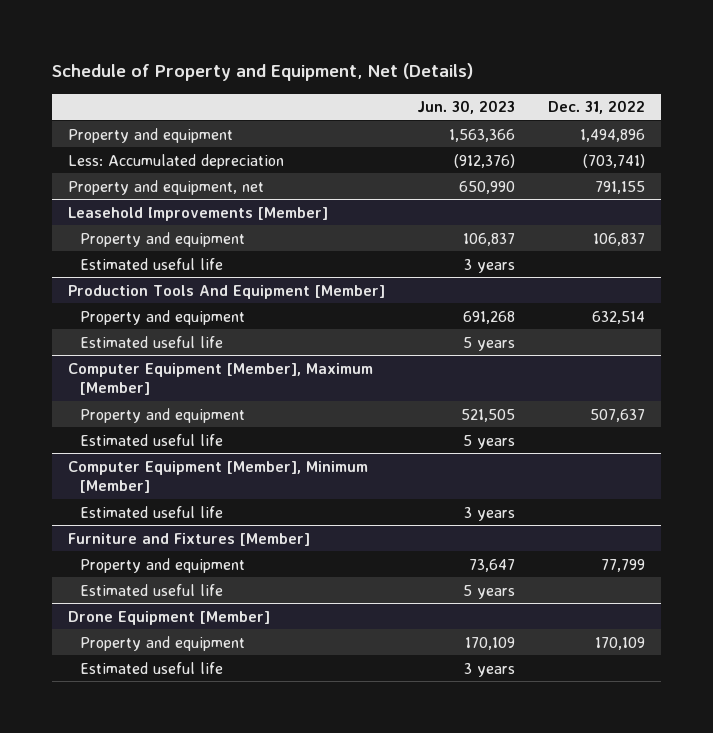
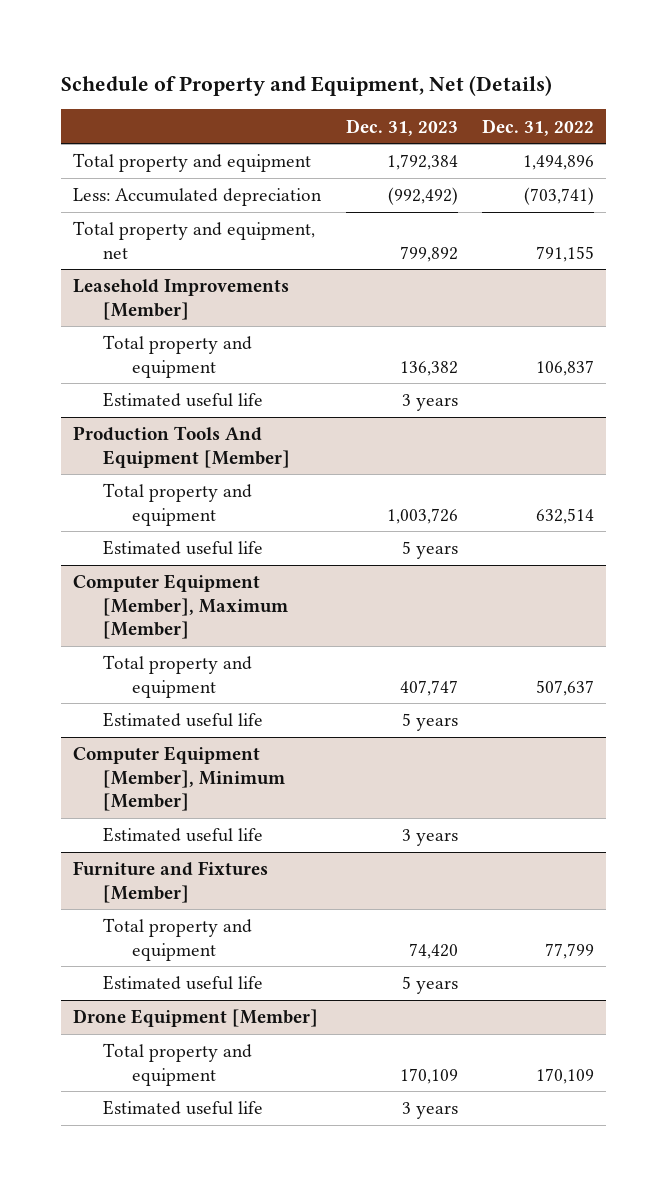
[417,100,516,115] Jun. 30, 2023 -> none
none -> [345,118,458,136] Dec. 31, 2023
[68,127,234,143] Property and equipment -> [73,153,312,173] Total property and equipment
[68,179,265,195] Property and equipment, net -> [73,221,316,259] Total property and equipment, net
[79,231,245,247] Property and equipment -> [102,335,252,378] Total property and equipment
[79,309,245,325] Property and equipment -> [102,483,252,526] Total property and equipment
[79,407,245,423] Property and equipment -> [102,655,252,698] Total property and equipment
[79,557,245,573] Property and equipment -> [102,918,252,961] Total property and equipment
[79,635,245,651] Property and equipment -> [102,1043,252,1086] Total property and equipment

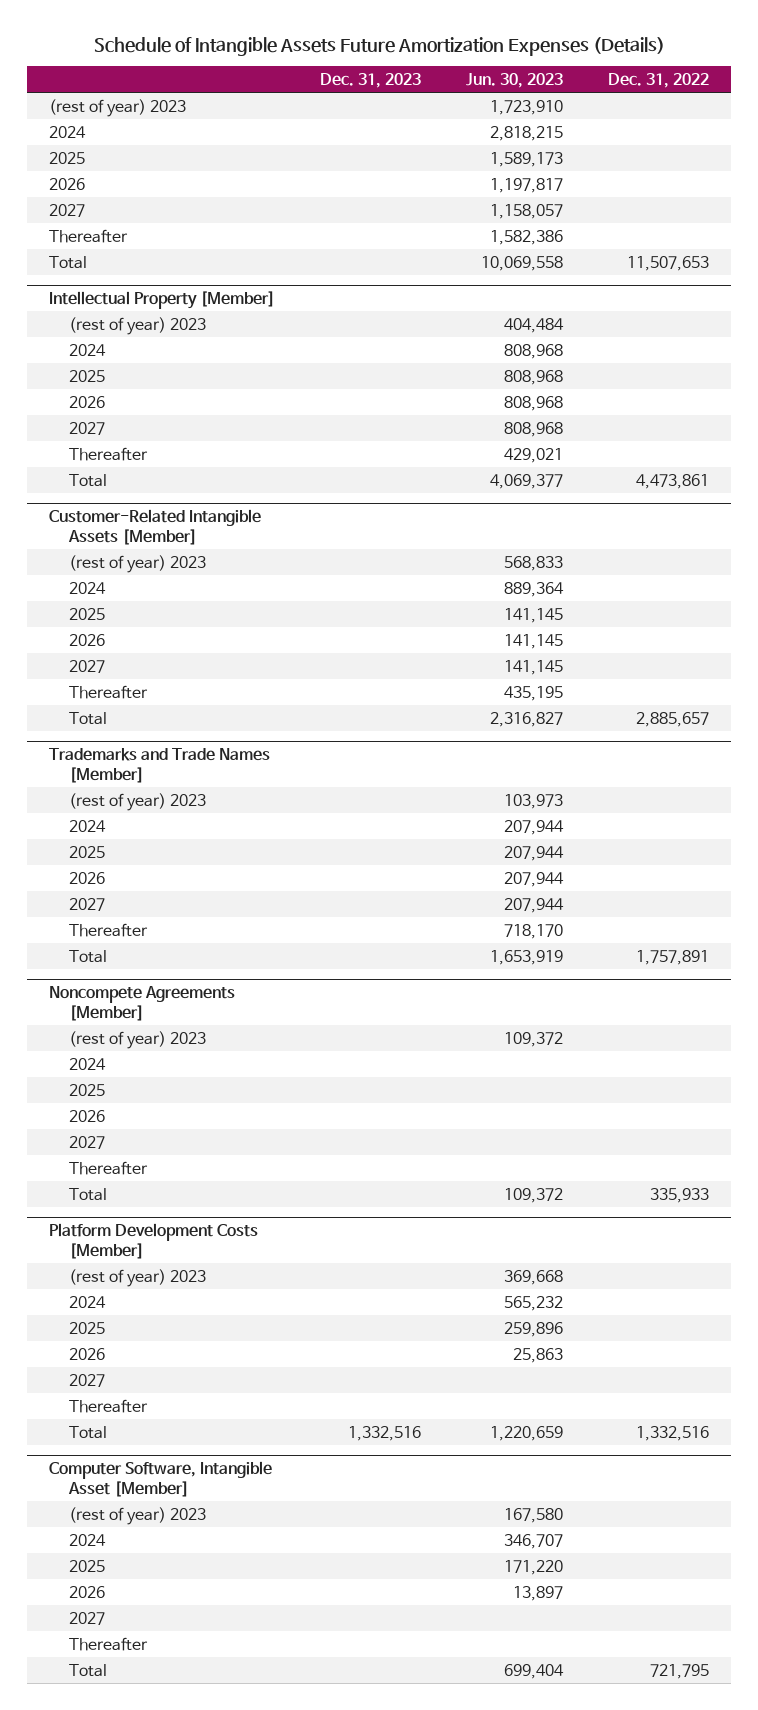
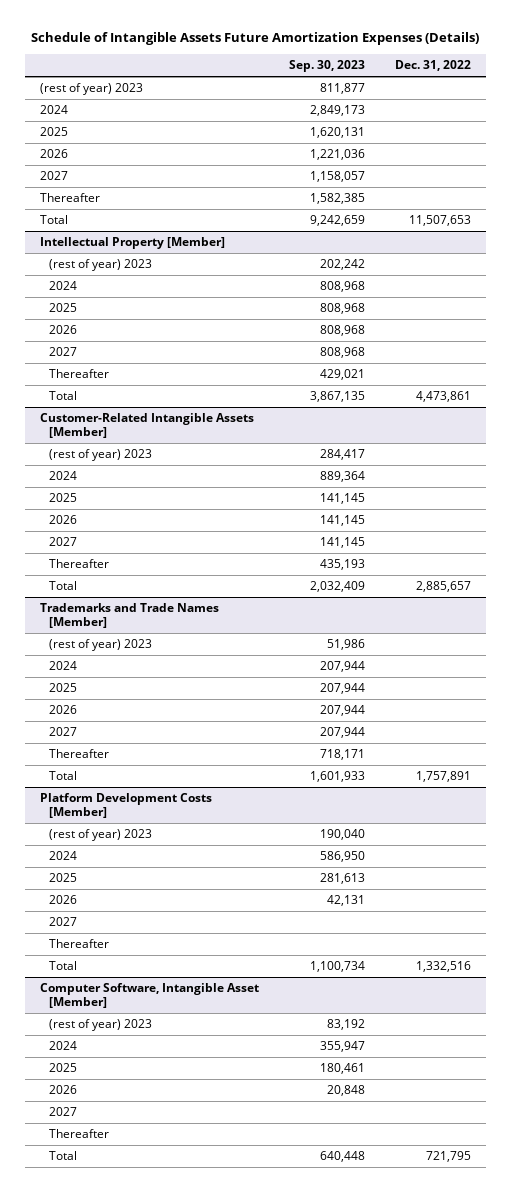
[320,73,422,89] Dec. 31, 2023 -> none
[466,73,564,89] Jun. 30, 2023 -> none
none -> [288,60,365,73] Sep. 30, 2023
[49,985,236,1021] Noncompete Agreements [Member] -> none
[69,1030,207,1049] (rest of year) 2023 -> none
[69,1057,107,1070] 2024 -> none
[69,1083,106,1096] 2025 -> none
[69,1109,106,1122] 2026 -> none
[69,1135,106,1149] 2027 -> none
[69,1160,149,1175] Thereafter -> none
[69,1187,108,1201] Total -> none

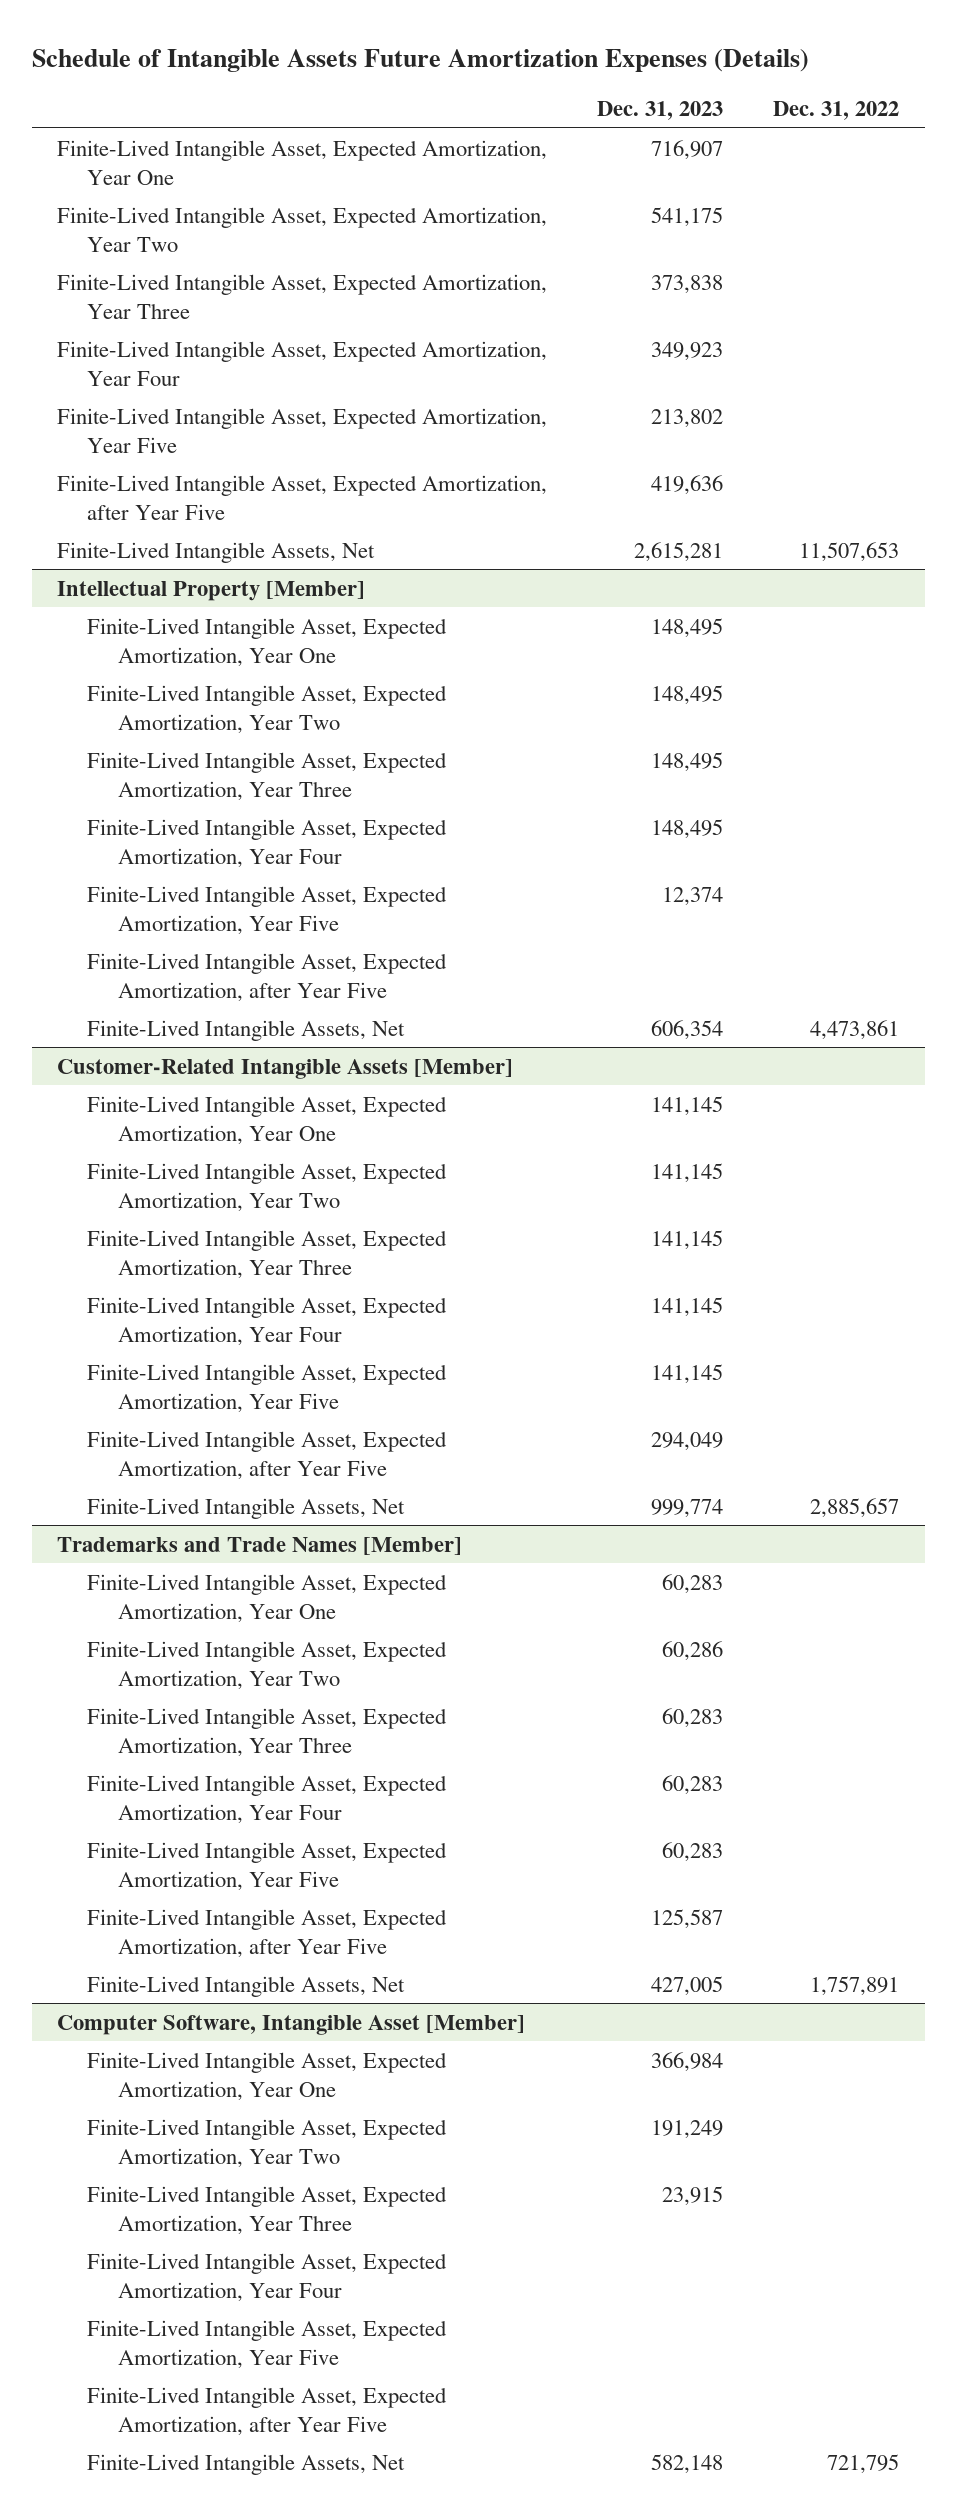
[288,60,365,73] Sep. 30, 2023 -> none
none -> [597,100,724,120] Dec. 31, 2023
[39,83,143,96] (rest of year) 2023 -> none
[39,193,100,203] Thereafter -> none
[39,105,68,115] 2024 -> [56,139,547,185] Finite-Lived Intangible Asset, Expected Amortization, Year One
[39,127,68,137] 2025 -> [56,206,547,252] Finite-Lived Intangible Asset, Expected Amortization, Year Two
[39,149,68,159] 2026 -> [56,273,547,319] Finite-Lived Intangible Asset, Expected Amortization, Year Three
[39,171,68,181] 2027 -> [56,340,547,386] Finite-Lived Intangible Asset, Expected Amortization, Year Four
none -> [56,407,547,453] Finite-Lived Intangible Asset, Expected Amortization, Year Five
none -> [56,474,547,520] Finite-Lived Intangible Asset, Expected Amortization, after Year Five
[39,215,68,225] Total -> [56,541,375,563] Finite-Lived Intangible Assets, Net
[49,259,153,272] (rest of year) 2023 -> none
[49,369,110,379] Thereafter -> none
[49,281,78,291] 2024 -> [87,617,448,667] Finite-Lived Intangible Asset, Expected Amortization, Year One
[49,303,78,313] 2025 -> [87,684,448,734] Finite-Lived Intangible Asset, Expected Amortization, Year Two
[49,325,78,335] 2026 -> [87,751,448,801] Finite-Lived Intangible Asset, Expected Amortization, Year Three
[49,347,78,357] 2027 -> [87,818,448,868] Finite-Lived Intangible Asset, Expected Amortization, Year Four
none -> [87,885,448,935] Finite-Lived Intangible Asset, Expected Amortization, Year Five
none -> [87,952,448,1002] Finite-Lived Intangible Asset, Expected Amortization, after Year Five
[49,391,78,401] Total -> [87,1019,406,1041] Finite-Lived Intangible Assets, Net
[49,449,153,462] (rest of year) 2023 -> none
[49,559,110,569] Thereafter -> none
[49,471,78,481] 2024 -> [87,1095,448,1145] Finite-Lived Intangible Asset, Expected Amortization, Year One
[49,493,78,503] 2025 -> [87,1162,448,1212] Finite-Lived Intangible Asset, Expected Amortization, Year Two
[49,515,78,525] 2026 -> [87,1229,448,1279] Finite-Lived Intangible Asset, Expected Amortization, Year Three
[49,537,78,547] 2027 -> [87,1296,448,1346] Finite-Lived Intangible Asset, Expected Amortization, Year Four
none -> [87,1363,448,1413] Finite-Lived Intangible Asset, Expected Amortization, Year Five
none -> [87,1430,448,1480] Finite-Lived Intangible Asset, Expected Amortization, after Year Five
[49,581,78,591] Total -> [87,1497,406,1519] Finite-Lived Intangible Assets, Net
[49,639,153,652] (rest of year) 2023 -> none
[49,749,110,759] Thereafter -> none
[39,793,212,819] Platform Development Costs [Member] -> none
[49,829,153,842] (rest of year) 2023 -> none
[49,851,78,861] 2024 -> none
[49,873,78,883] 2025 -> none
[49,895,78,905] 2026 -> none
[49,917,78,927] 2027 -> none
[49,939,110,949] Thereafter -> none
[49,961,78,971] Total -> none
[49,661,78,671] 2024 -> [87,1573,448,1623] Finite-Lived Intangible Asset, Expected Amortization, Year One
[49,683,78,693] 2025 -> [87,1640,448,1690] Finite-Lived Intangible Asset, Expected Amortization, Year Two
[49,705,78,715] 2026 -> [87,1707,448,1757] Finite-Lived Intangible Asset, Expected Amortization, Year Three
[49,727,78,737] 2027 -> [87,1774,448,1824] Finite-Lived Intangible Asset, Expected Amortization, Year Four
none -> [87,1841,448,1891] Finite-Lived Intangible Asset, Expected Amortization, Year Five
none -> [87,1908,448,1958] Finite-Lived Intangible Asset, Expected Amortization, after Year Five
[49,771,78,781] Total -> [87,1975,406,1997] Finite-Lived Intangible Assets, Net
[49,1019,153,1032] (rest of year) 2023 -> none
[49,1129,110,1139] Thereafter -> none
[49,1041,78,1051] 2024 -> [87,2051,448,2101] Finite-Lived Intangible Asset, Expected Amortization, Year One
[49,1063,78,1073] 2025 -> [87,2118,448,2168] Finite-Lived Intangible Asset, Expected Amortization, Year Two
[49,1085,78,1095] 2026 -> [87,2185,448,2235] Finite-Lived Intangible Asset, Expected Amortization, Year Three
[49,1107,78,1117] 2027 -> [87,2252,448,2302] Finite-Lived Intangible Asset, Expected Amortization, Year Four
none -> [87,2319,448,2369] Finite-Lived Intangible Asset, Expected Amortization, Year Five
none -> [87,2386,448,2436] Finite-Lived Intangible Asset, Expected Amortization, after Year Five
[49,1151,78,1161] Total -> [87,2453,406,2475] Finite-Lived Intangible Assets, Net

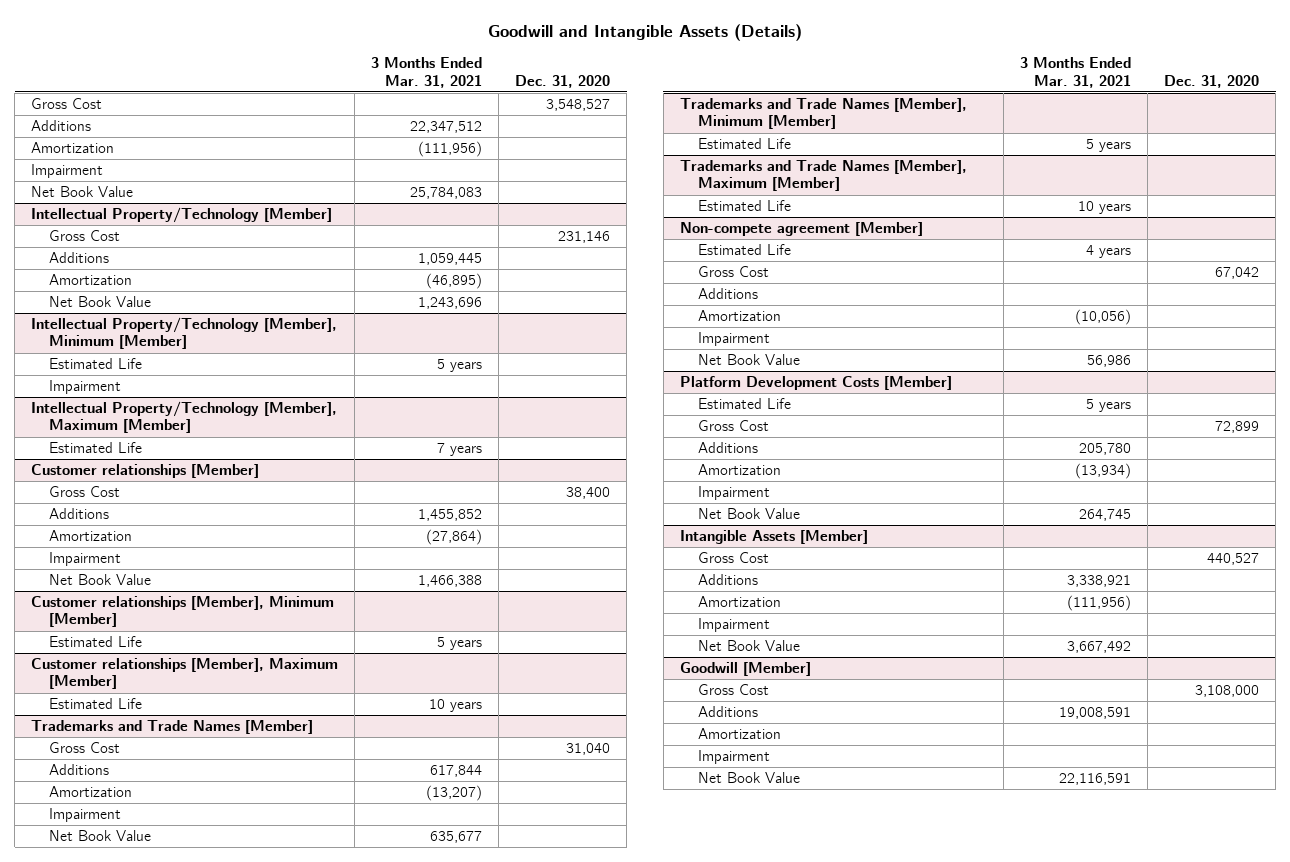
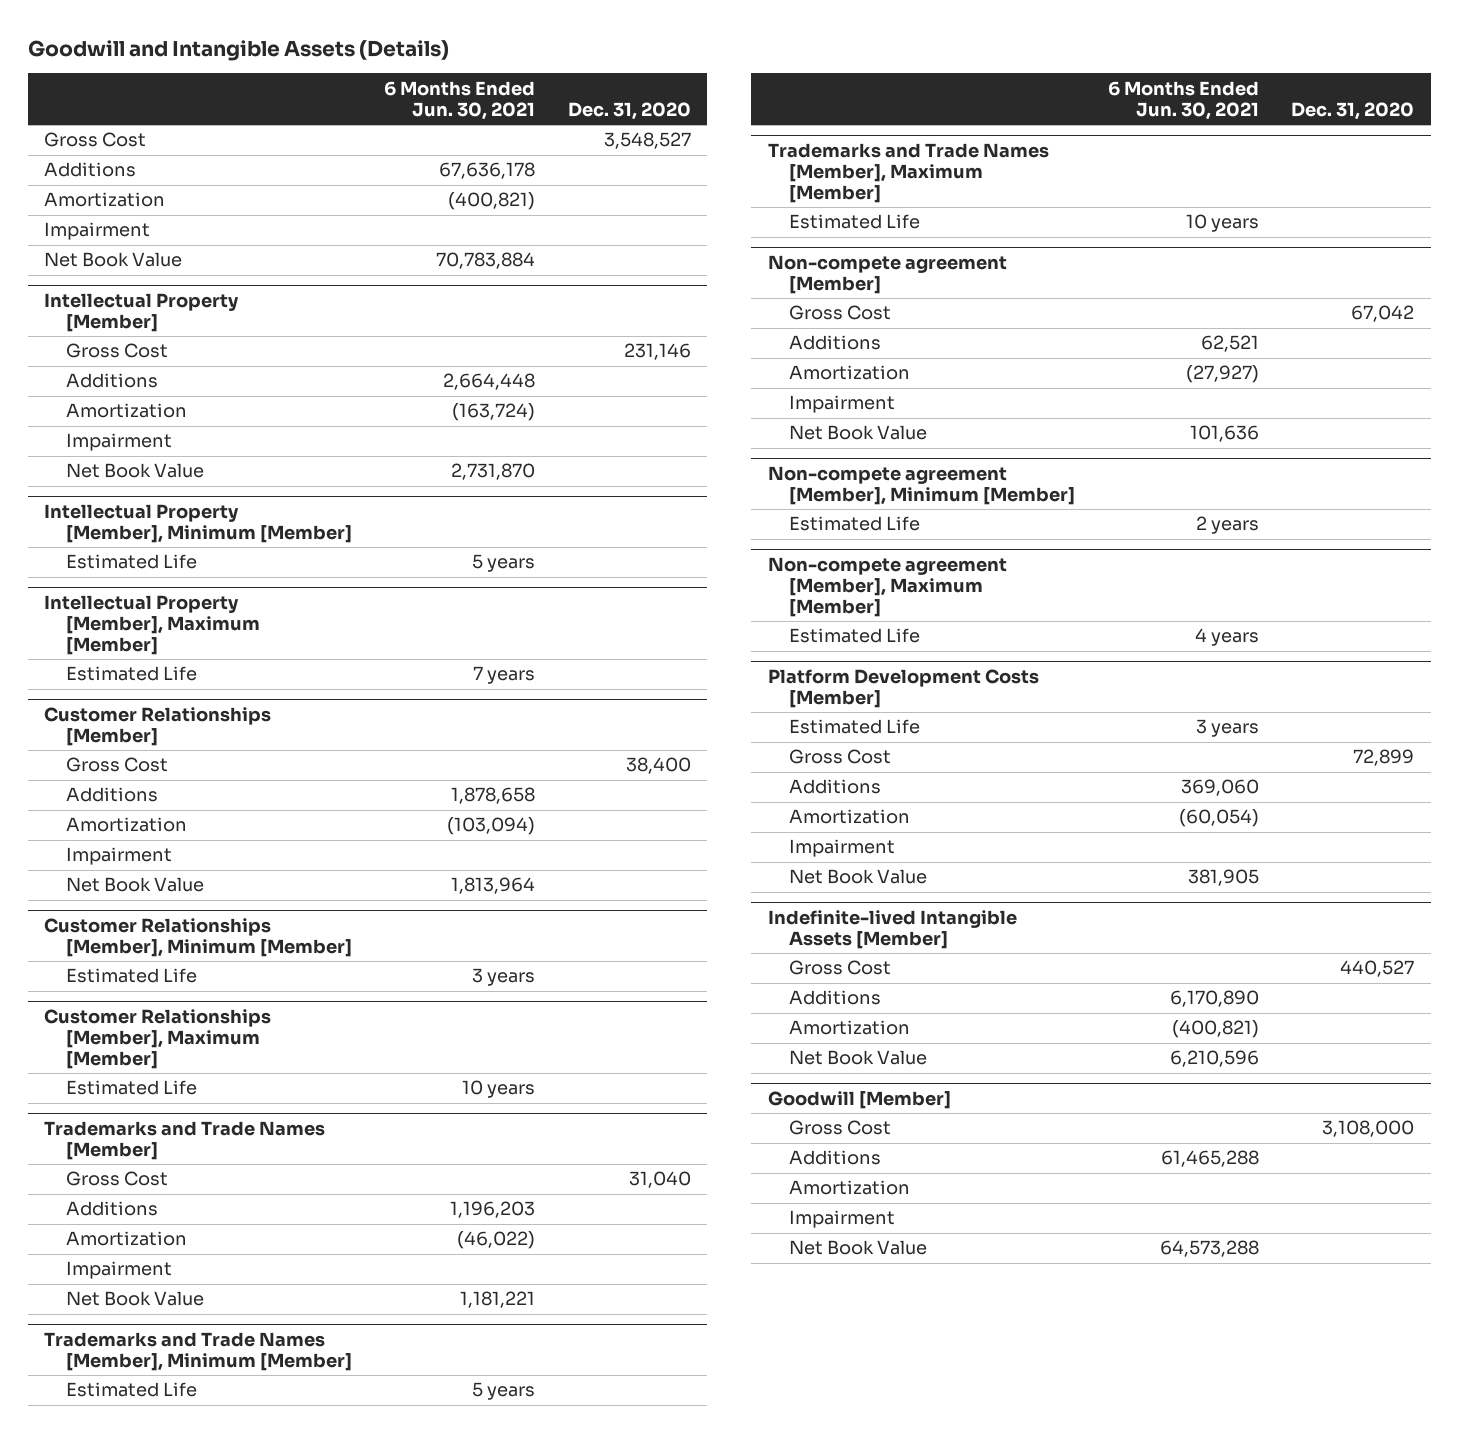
[371,57,483,88] 3 Months Ended Mar. 31, 2021 -> none
none -> [384,80,536,120] 6 Months Ended Jun. 30, 2021
[31,207,333,224] Intellectual Property/Technology [Member] -> [44,292,240,332] Intellectual Property [Member]
none -> [66,433,173,452] Impairment
[31,317,338,350] Intellectual Property/Technology [Member], Minimum [Member] -> [44,503,353,543] Intellectual Property [Member], Minimum [Member]
[49,380,122,395] Impairment -> none
[31,401,338,434] Intellectual Property/Technology [Member], Maximum [Member] -> [44,594,261,655] Intellectual Property [Member], Maximum [Member]
[31,464,260,479] Customer relationships [Member] -> [44,706,272,746] Customer Relationships [Member]
[31,596,335,628] Customer relationships [Member], Minimum [Member] -> [44,917,353,957] Customer Relationships [Member], Minimum [Member]
[31,658,339,690] Customer relationships [Member], Maximum [Member] -> [44,1008,272,1069] Customer Relationships [Member], Maximum [Member]
[697,244,791,256] Estimated Life -> none
none -> [767,465,1076,505] Non-compete agreement [Member], Minimum [Member]
none -> [789,516,921,532] Estimated Life
none -> [767,556,1007,617] Non-compete agreement [Member], Maximum [Member]
none -> [789,628,921,644] Estimated Life
[679,530,868,545] Intangible Assets [Member] -> [767,909,1017,949] Indefinite-lived Intangible Assets [Member]
[697,618,770,633] Impairment -> none

